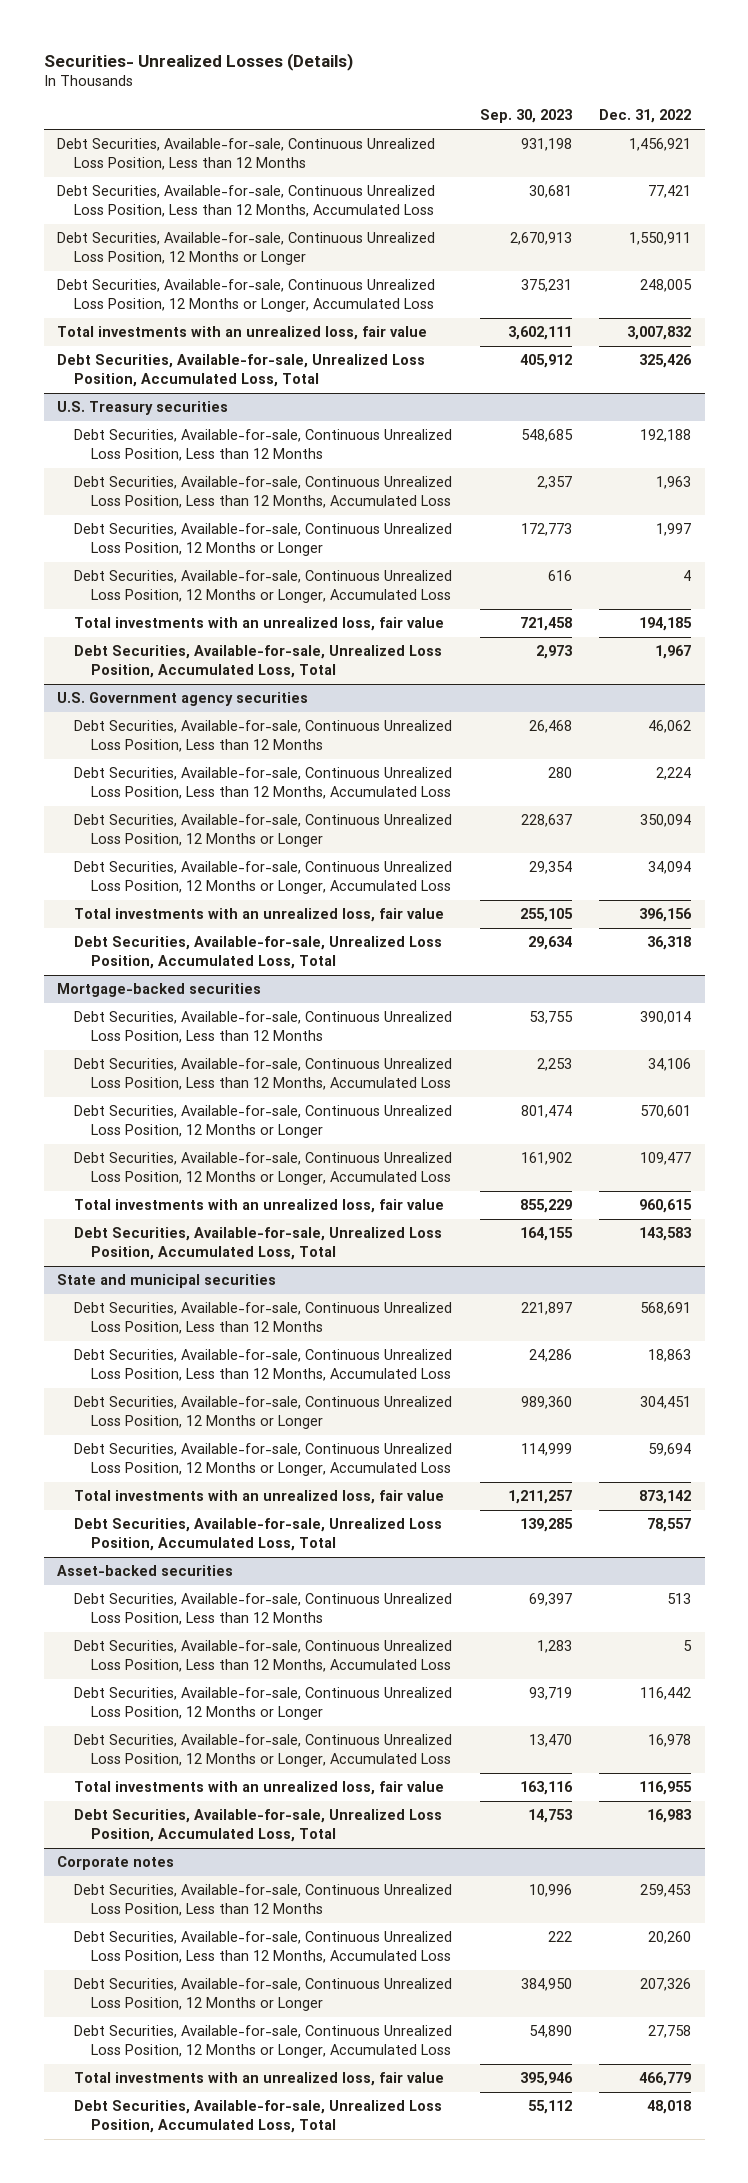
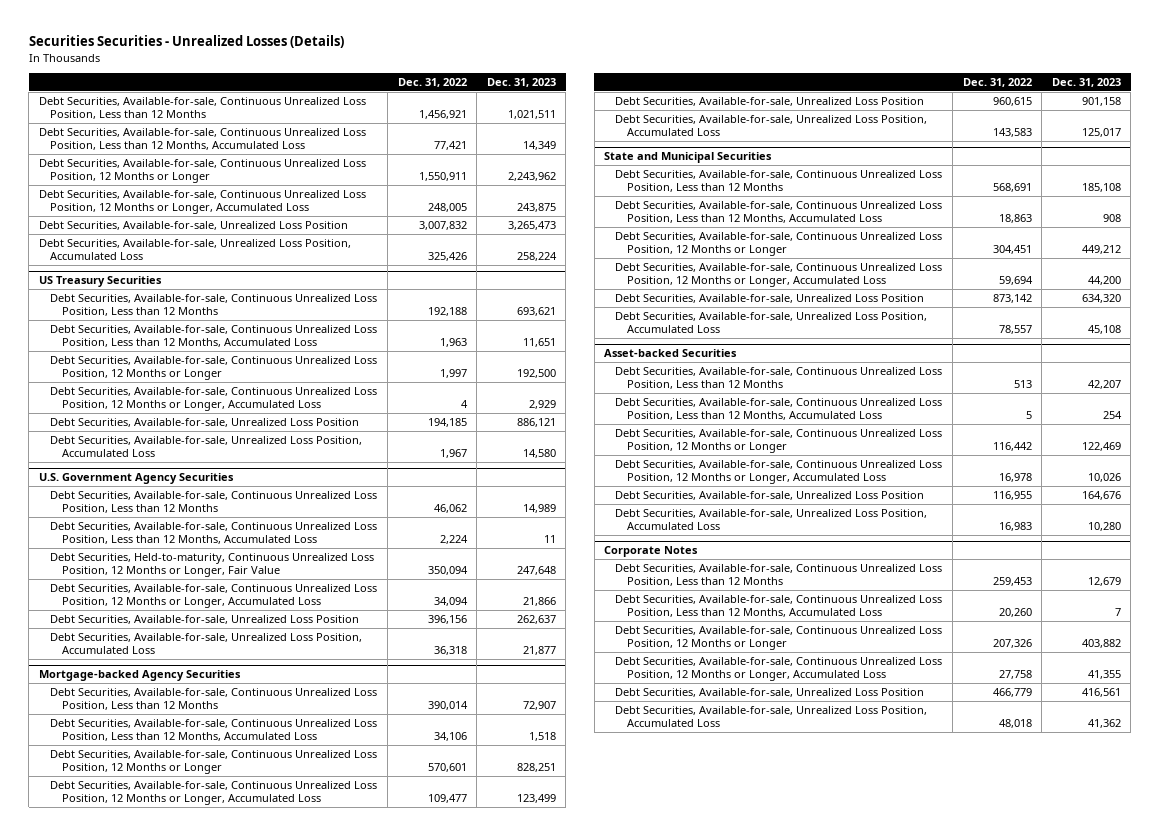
[43,52,353,71] Securities- Unrealized Losses (Details) -> [28,35,344,49] Securities Securities - Unrealized Losses (Details)
[479,109,572,124] Sep. 30, 2023 -> none
none -> [486,77,556,87] Dec. 31, 2023
[57,326,428,341] Total investments with an unrealized loss, fair value -> [39,220,349,230] Debt Securities, Available-for-sale, Unrealized Loss Position
[57,354,426,388] Debt Securities, Available-for-sale, Unrealized Loss Position, Accumulated Loss, Total -> [39,238,352,260] Debt Securities, Available-for-sale, Unrealized Loss Position, Accumulated Loss
[57,401,229,416] U.S. Treasury securities -> [39,276,163,288] US Treasury Securities
[74,617,445,632] Total investments with an unrealized loss, fair value -> [50,417,360,427] Debt Securities, Available-for-sale, Unrealized Loss Position
[74,645,443,679] Debt Securities, Available-for-sale, Unrealized Loss Position, Accumulated Loss, Total -> [50,435,363,457] Debt Securities, Available-for-sale, Unrealized Loss Position, Accumulated Loss
[57,692,309,707] U.S. Government agency securities -> [39,473,235,485] U.S. Government Agency Securities
[74,814,453,848] Debt Securities, Available-for-sale, Continuous Unrealized Loss Position, 12 Months or Longer -> [50,552,375,577] Debt Securities, Held-to-maturity, Continuous Unrealized Loss Position, 12 Months or Longer, Fair Value
[74,908,445,923] Total investments with an unrealized loss, fair value -> [50,614,360,624] Debt Securities, Available-for-sale, Unrealized Loss Position
[74,936,443,970] Debt Securities, Available-for-sale, Unrealized Loss Position, Accumulated Loss, Total -> [50,632,363,654] Debt Securities, Available-for-sale, Unrealized Loss Position, Accumulated Loss
[57,983,262,998] Mortgage-backed securities -> [39,670,242,682] Mortgage-backed Agency Securities
[74,1199,445,1214] Total investments with an unrealized loss, fair value -> [615,96,925,106] Debt Securities, Available-for-sale, Unrealized Loss Position
[74,1227,443,1261] Debt Securities, Available-for-sale, Unrealized Loss Position, Accumulated Loss, Total -> [615,114,928,136] Debt Securities, Available-for-sale, Unrealized Loss Position, Accumulated Loss
[57,1274,277,1289] State and municipal securities -> [604,152,773,164] State and Municipal Securities
[74,1490,445,1505] Total investments with an unrealized loss, fair value -> [615,293,925,303] Debt Securities, Available-for-sale, Unrealized Loss Position
[74,1518,443,1552] Debt Securities, Available-for-sale, Unrealized Loss Position, Accumulated Loss, Total -> [615,311,928,333] Debt Securities, Available-for-sale, Unrealized Loss Position, Accumulated Loss
[57,1565,234,1577] Asset-backed securities -> [604,349,738,358] Asset-backed Securities
[74,1781,445,1796] Total investments with an unrealized loss, fair value -> [615,490,925,500] Debt Securities, Available-for-sale, Unrealized Loss Position
[74,1809,443,1843] Debt Securities, Available-for-sale, Unrealized Loss Position, Accumulated Loss, Total -> [615,508,928,530] Debt Securities, Available-for-sale, Unrealized Loss Position, Accumulated Loss
[57,1856,175,1871] Corporate notes -> [604,546,699,558] Corporate Notes
[74,2072,445,2087] Total investments with an unrealized loss, fair value -> [615,687,925,697] Debt Securities, Available-for-sale, Unrealized Loss Position
[74,2100,443,2134] Debt Securities, Available-for-sale, Unrealized Loss Position, Accumulated Loss, Total -> [615,705,928,727] Debt Securities, Available-for-sale, Unrealized Loss Position, Accumulated Loss

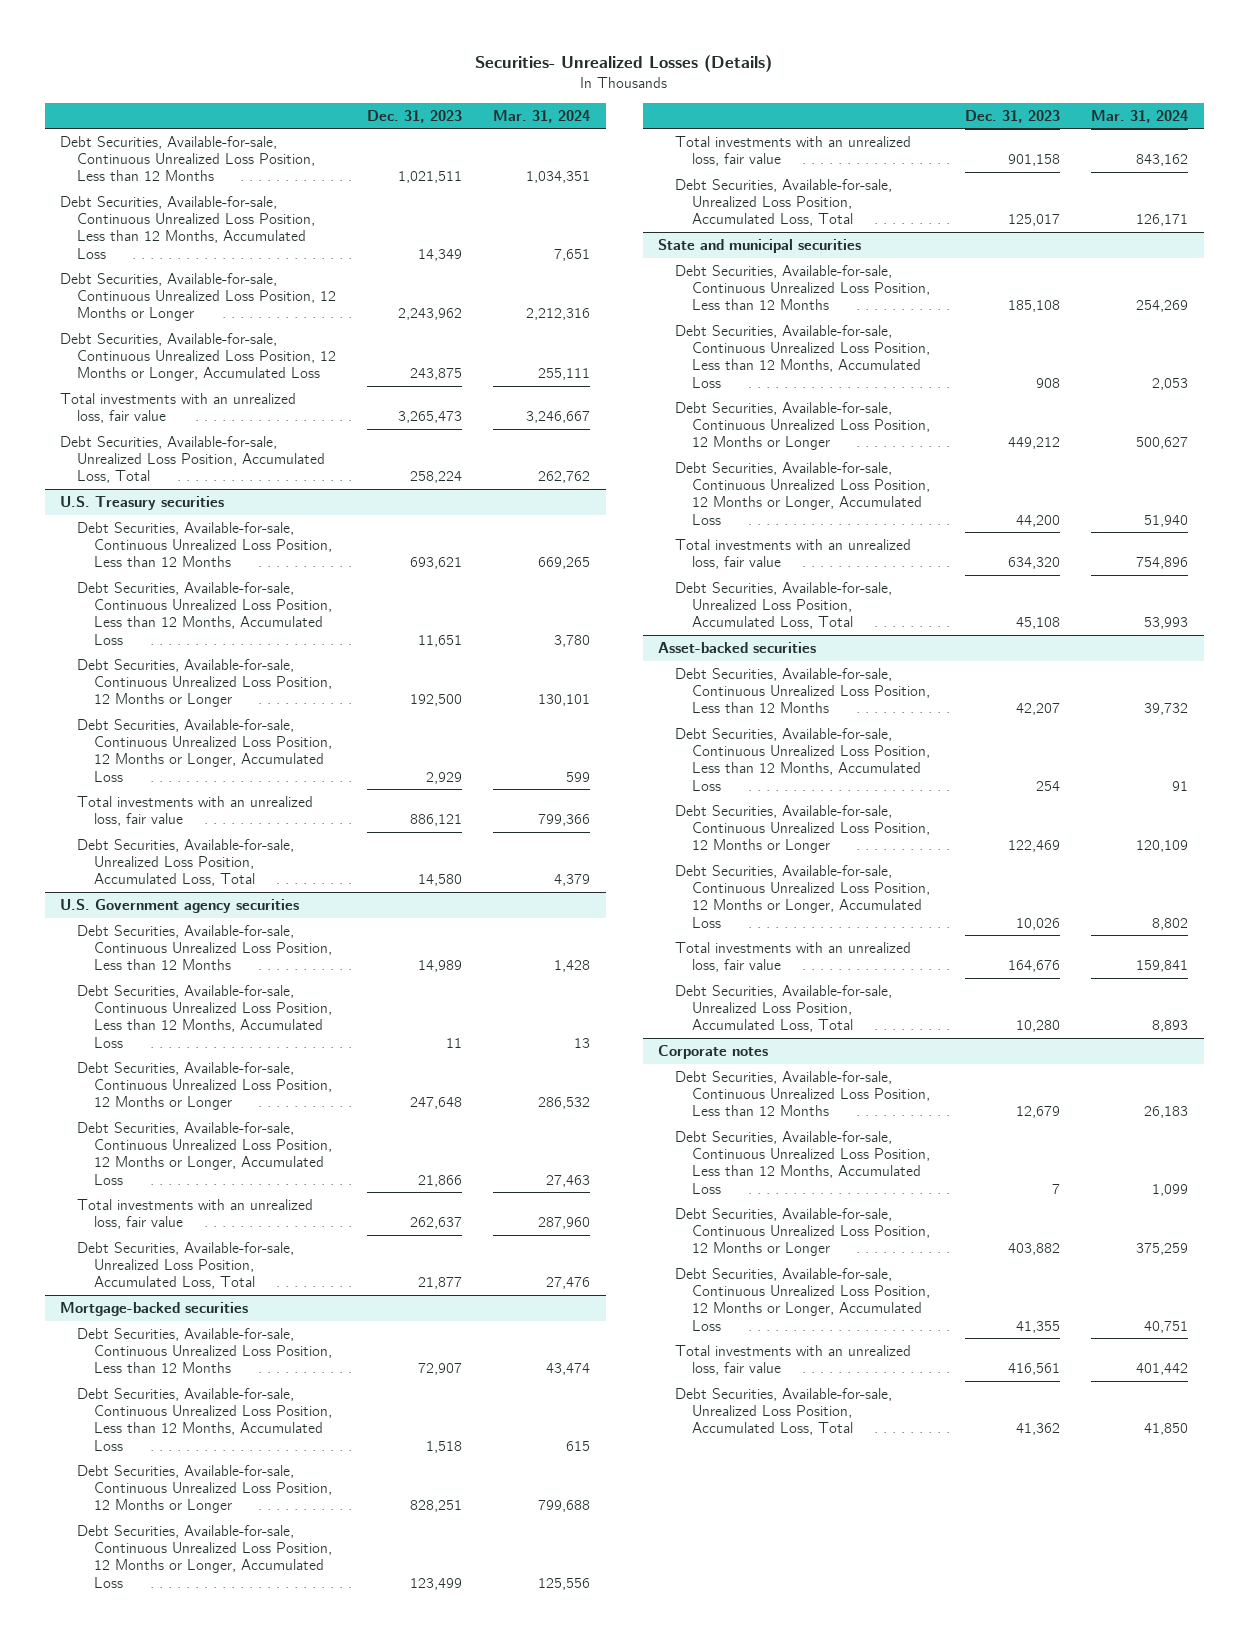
[28,35,344,49] Securities Securities - Unrealized Losses (Details) -> [475,54,773,72] Securities- Unrealized Losses (Details)
[397,77,467,87] Dec. 31, 2022 -> none
none -> [493,109,591,123] Mar. 31, 2024
[39,220,349,230] Debt Securities, Available-for-sale, Unrealized Loss Position -> [60,393,297,424] Total investments with an unrealized loss, fair value
[39,238,352,260] Debt Securities, Available-for-sale, Unrealized Loss Position, Accumulated Loss -> [60,436,326,484] Debt Securities, Available-for-sale, Unrealized Loss Position, Accumulated Loss, Total
[39,276,163,288] US Treasury Securities -> [60,496,225,511] U.S. Treasury securities
[50,417,360,427] Debt Securities, Available-for-sale, Unrealized Loss Position -> [77,796,314,827] Total investments with an unrealized loss, fair value
[50,435,363,457] Debt Securities, Available-for-sale, Unrealized Loss Position, Accumulated Loss -> [77,839,295,887] Debt Securities, Available-for-sale, Unrealized Loss Position, Accumulated Loss, Total
[39,473,235,485] U.S. Government Agency Securities -> [60,899,300,914] U.S. Government agency securities
[50,552,375,577] Debt Securities, Held-to-maturity, Continuous Unrealized Loss Position, 12 Months or Longer, Fair Value -> [77,1062,333,1111] Debt Securities, Available-for-sale, Continuous Unrealized Loss Position, 12 Months or Longer
[50,614,360,624] Debt Securities, Available-for-sale, Unrealized Loss Position -> [77,1199,314,1230] Total investments with an unrealized loss, fair value
[50,632,363,654] Debt Securities, Available-for-sale, Unrealized Loss Position, Accumulated Loss -> [77,1242,295,1290] Debt Securities, Available-for-sale, Unrealized Loss Position, Accumulated Loss, Total
[39,670,242,682] Mortgage-backed Agency Securities -> [60,1302,249,1317] Mortgage-backed securities
[615,96,925,106] Debt Securities, Available-for-sale, Unrealized Loss Position -> [675,136,912,167] Total investments with an unrealized loss, fair value
[615,114,928,136] Debt Securities, Available-for-sale, Unrealized Loss Position, Accumulated Loss -> [675,179,893,227] Debt Securities, Available-for-sale, Unrealized Loss Position, Accumulated Loss, Total
[604,152,773,164] State and Municipal Securities -> [658,239,862,254] State and municipal securities
[615,293,925,303] Debt Securities, Available-for-sale, Unrealized Loss Position -> [675,539,912,570] Total investments with an unrealized loss, fair value
[615,311,928,333] Debt Securities, Available-for-sale, Unrealized Loss Position, Accumulated Loss -> [675,582,893,630] Debt Securities, Available-for-sale, Unrealized Loss Position, Accumulated Loss, Total
[604,349,738,358] Asset-backed Securities -> [658,642,817,654] Asset-backed securities
[615,490,925,500] Debt Securities, Available-for-sale, Unrealized Loss Position -> [675,942,912,973] Total investments with an unrealized loss, fair value
[615,508,928,530] Debt Securities, Available-for-sale, Unrealized Loss Position, Accumulated Loss -> [675,985,893,1033] Debt Securities, Available-for-sale, Unrealized Loss Position, Accumulated Loss, Total
[604,546,699,558] Corporate Notes -> [658,1045,769,1060] Corporate notes
[615,687,925,697] Debt Securities, Available-for-sale, Unrealized Loss Position -> [675,1345,912,1376] Total investments with an unrealized loss, fair value
[615,705,928,727] Debt Securities, Available-for-sale, Unrealized Loss Position, Accumulated Loss -> [675,1388,893,1436] Debt Securities, Available-for-sale, Unrealized Loss Position, Accumulated Loss, Total

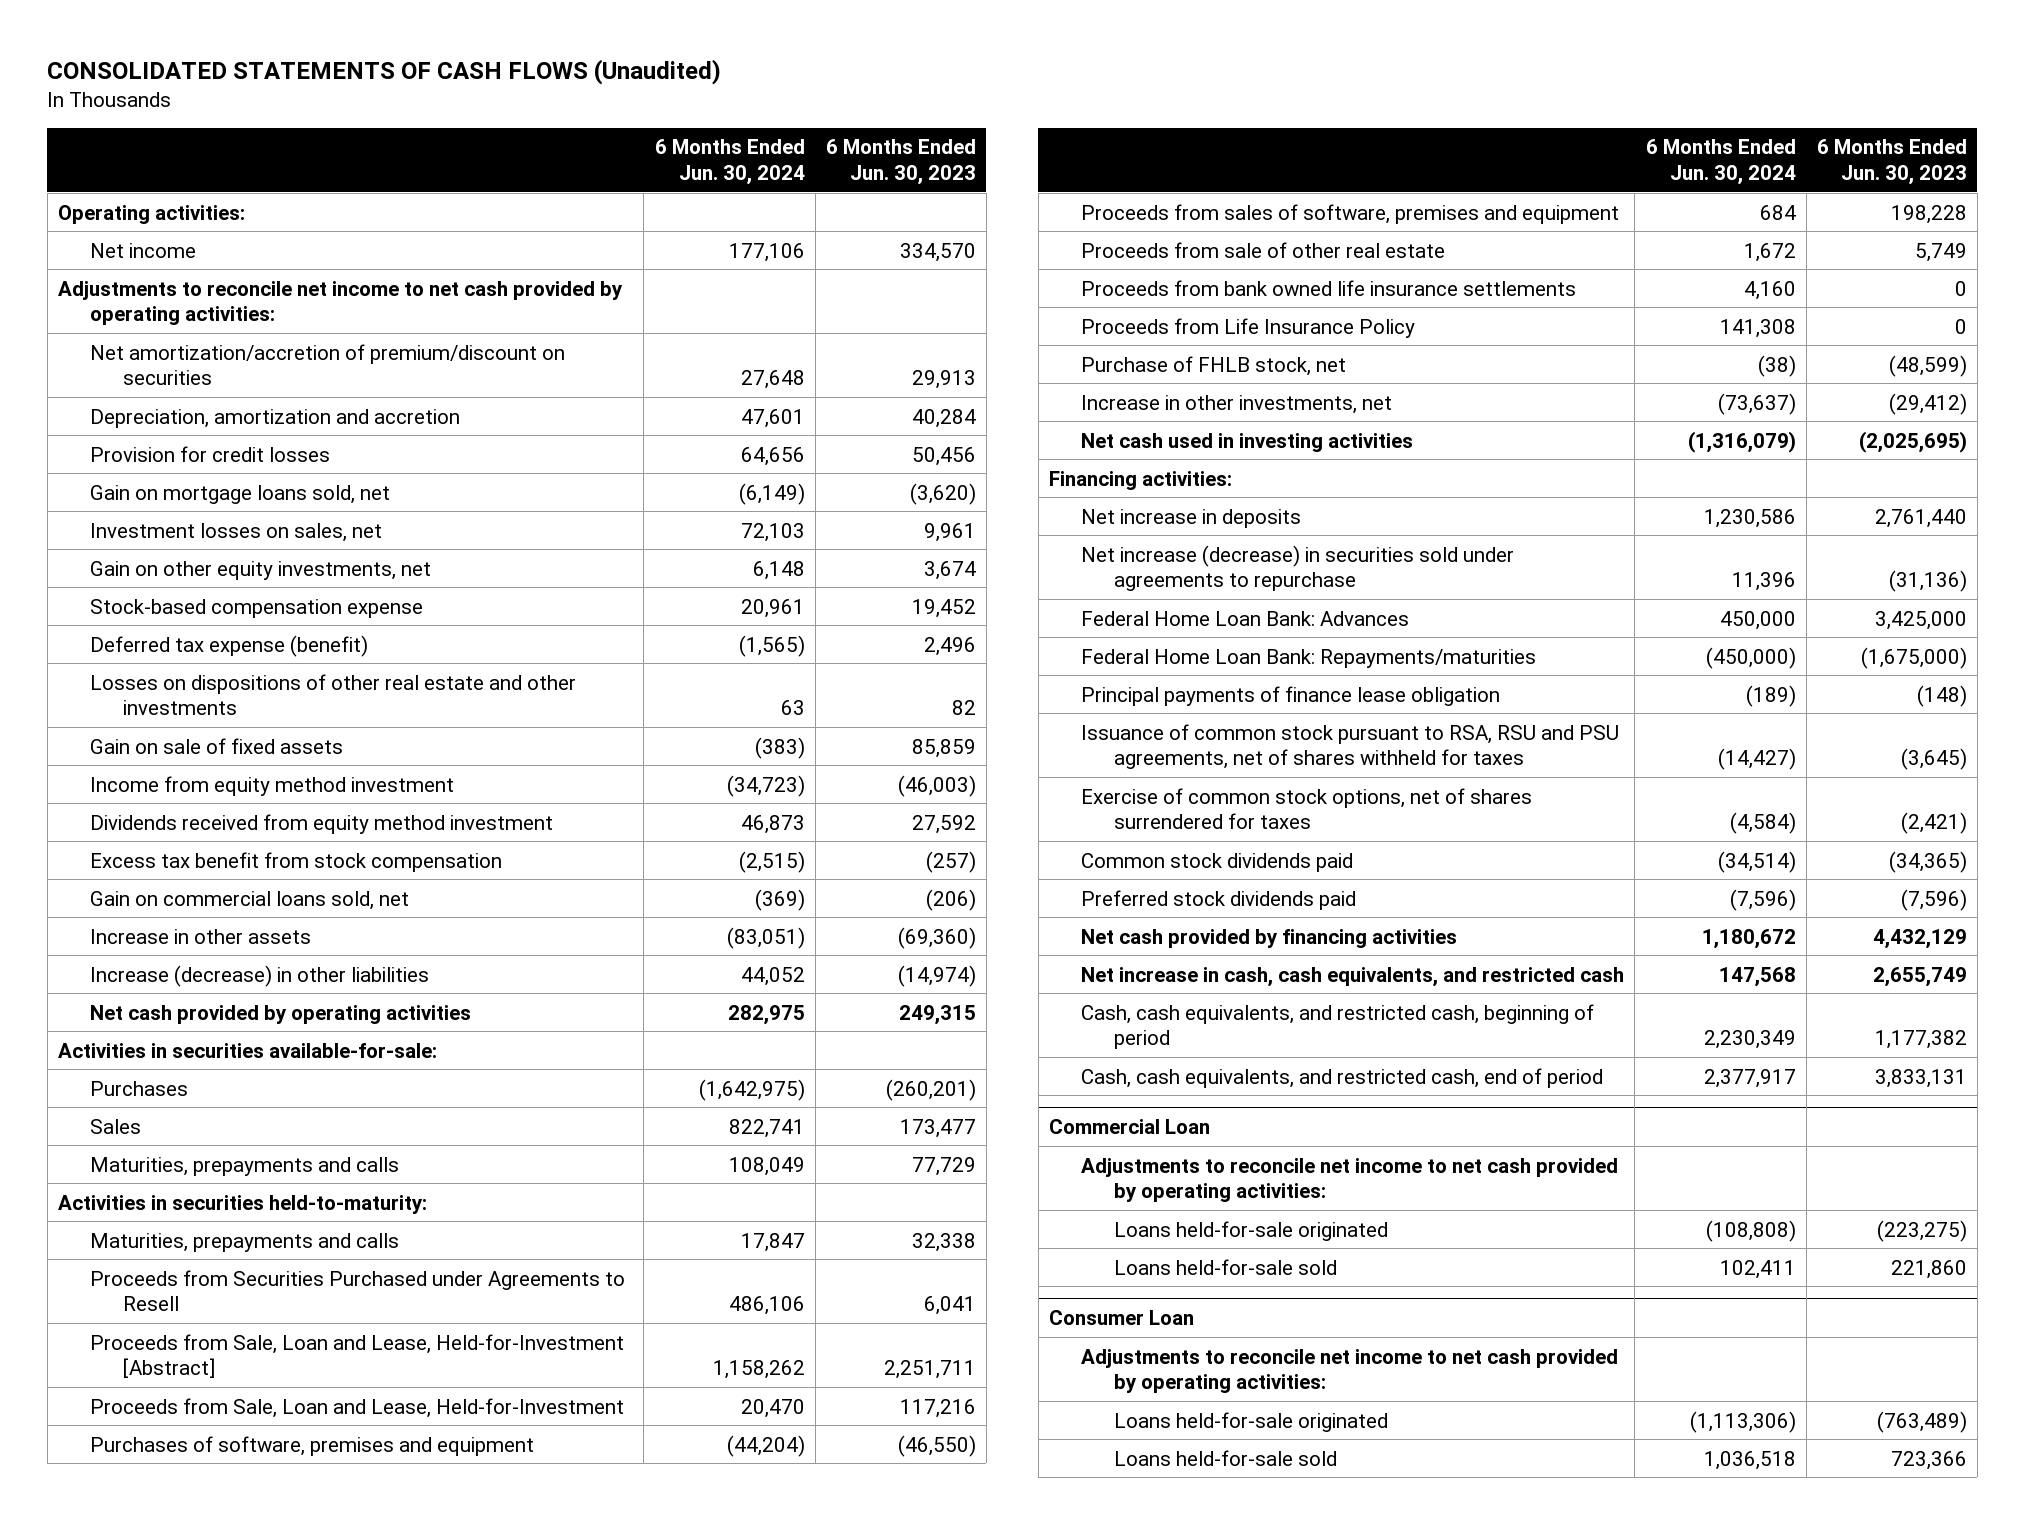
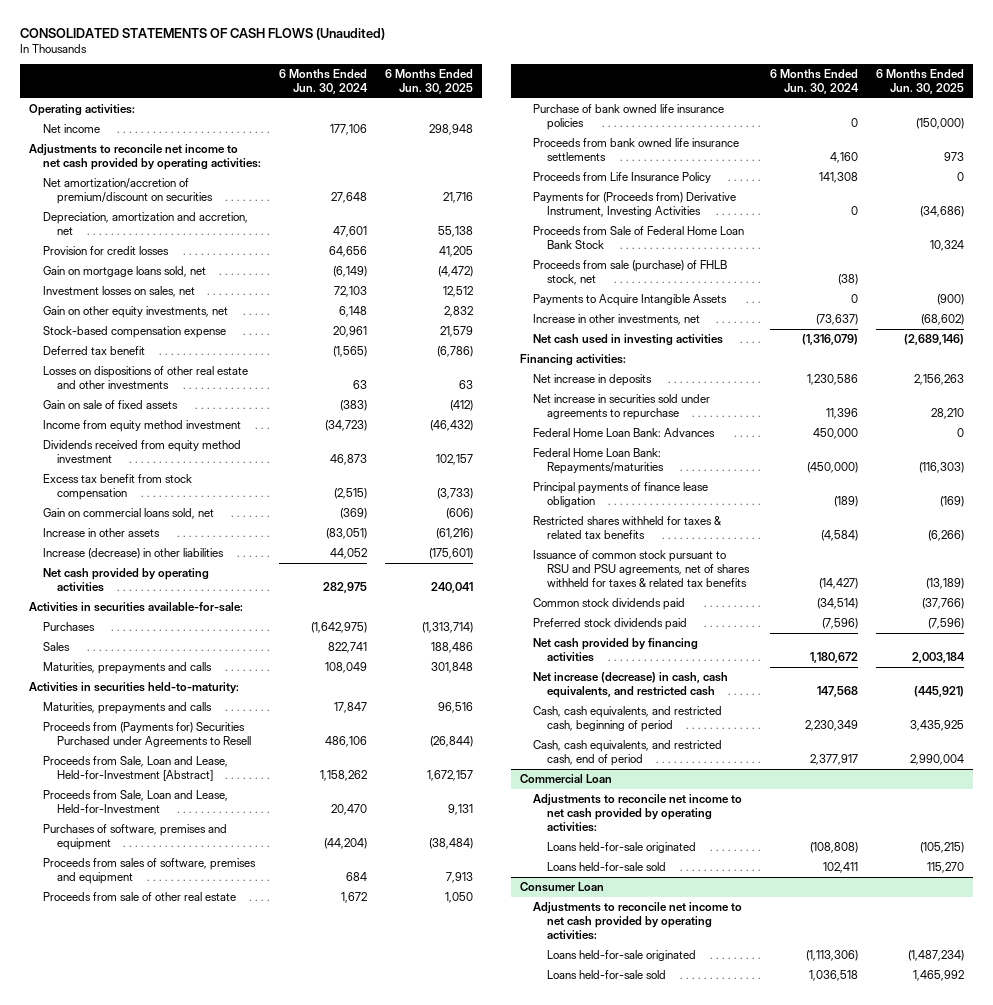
[825,139,976,185] 6 Months Ended Jun. 30, 2023 -> none
none -> [385,69,474,94] 6 Months Ended Jun. 30, 2025
[90,408,461,428] Depreciation, amortization and accretion -> [42,212,248,235] Depreciation, amortization and accretion, net
[90,634,369,657] Deferred tax expense (benefit) -> [42,346,145,356] Deferred tax benefit
[90,1269,626,1311] Proceeds from Securities Purchased under Agreements to Resell -> [42,722,251,747] Proceeds from (Payments for) Securities Purchased under Agreements to Resell
none -> [533,104,725,130] Purchase of bank owned life insurance policies
none -> [533,192,737,217] Payments for (Proceeds from) Derivative Instrument, Investing Activities
none -> [533,226,745,249] Proceeds from Sale of Federal Home Loan Bank Stock
[1081,355,1347,376] Purchase of FHLB stock, net -> [533,260,728,285] Proceeds from sale (purchase) of FHLB stock, net
none -> [533,294,728,307] Payments to Acquire Intangible Assets
[1081,544,1515,591] Net increase (decrease) in securities sold under agreements to repurchase -> [533,394,711,420] Net increase in securities sold under agreements to repurchase
[1081,723,1620,769] Issuance of common stock pursuant to RSA, RSU and PSU agreements, net of shares withheld for taxes -> [533,516,722,539] Restricted shares withheld for taxes & related tax benefits
[1717,747,1796,770] (14,427) -> [820,529,858,541] (4,584)
[1081,787,1533,829] Exercise of common stock options, net of shares surrendered for taxes -> [533,550,751,587] Issuance of common stock pursuant to RSU and PSU agreements, net of shares withheld for taxes & related tax benefits
[1729,811,1796,834] (4,584) -> [818,577,858,589] (14,427)
[1081,966,1625,987] Net increase in cash, cash equivalents, and restricted cash -> [533,672,729,698] Net increase (decrease) in cash, cash equivalents, and restricted cash

